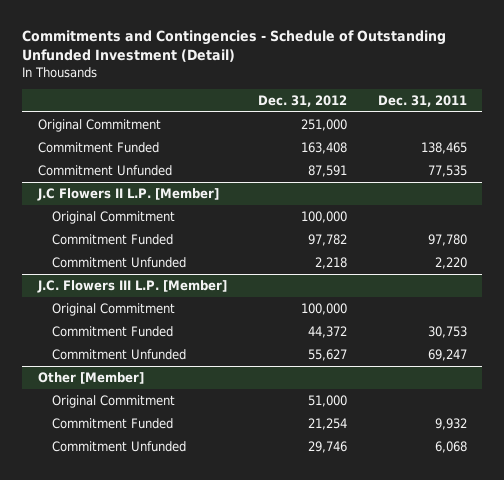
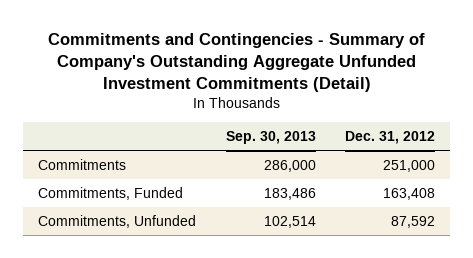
[22,30,447,63] Commitments and Contingencies - Schedule of Outstanding Unfunded Investment (Detail) -> [47,33,425,93] Commitments and Contingencies - Summary of Company's Outstanding Aggregate Unfunded Investment Commitments (Detail)
[377,95,467,108] Dec. 31, 2011 -> none
none -> [225,131,316,145] Sep. 30, 2013
[36,187,219,201] J.C Flowers II L.P. [Member] -> none
[52,210,176,224] Original Commitment -> none
[52,233,174,245] Commitment Funded -> none
[52,256,187,268] Commitment Unfunded -> none
[36,279,227,293] J.C. Flowers III L.P. [Member] -> none
[52,302,176,316] Original Commitment -> none
[52,325,174,337] Commitment Funded -> none
[52,348,187,360] Commitment Unfunded -> none
[37,371,144,384] Other [Member] -> none
[52,394,176,408] Original Commitment -> none
[52,417,174,429] Commitment Funded -> none
[52,440,187,452] Commitment Unfunded -> none
[37,118,161,132] Original Commitment -> [37,158,126,170] Commitments
[37,141,159,153] Commitment Funded -> [37,186,183,200] Commitments, Funded
[37,164,172,176] Commitment Unfunded -> [37,214,196,228] Commitments, Unfunded
[307,164,347,177] 87,591 -> [391,215,436,228] 87,592

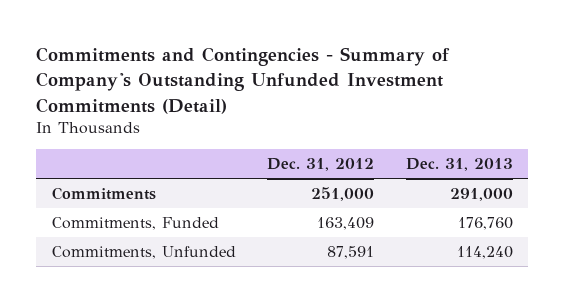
[47,33,425,93] Commitments and Contingencies - Summary of Company's Outstanding Aggregate Unfunded Investment Commitments (Detail) -> [36,47,451,114] Commitments and Contingencies - Summary of Company's Outstanding Unfunded Investment Commitments (Detail)
[225,131,316,145] Sep. 30, 2013 -> none
none -> [405,158,513,172] Dec. 31, 2013
[383,187,436,200] 163,408 -> [317,216,375,230] 163,409
[391,215,436,228] 87,592 -> [327,245,375,259] 87,591

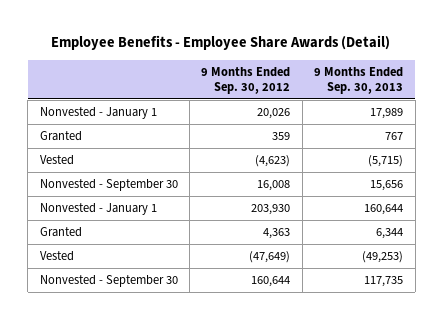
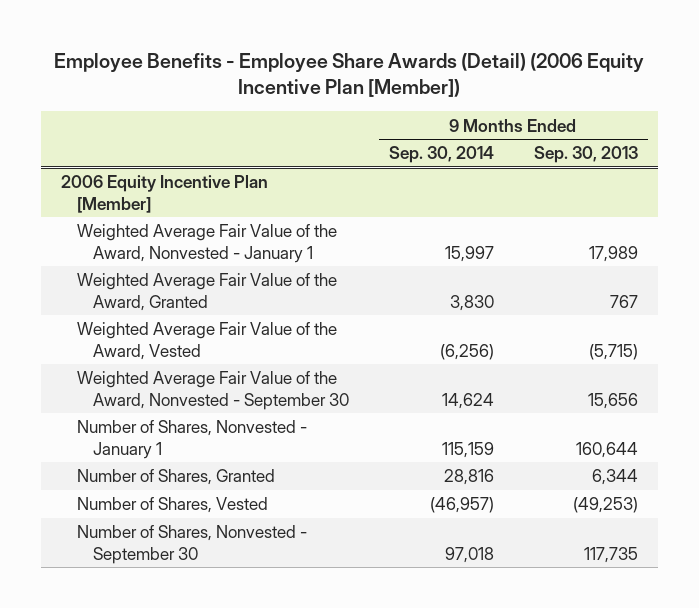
[51,35,391,51] Employee Benefits - Employee Share Awards (Detail) -> [54,52,645,98] Employee Benefits - Employee Share Awards (Detail) (2006 Equity Incentive Plan [Member])
[201,67,291,95] 9 Months Ended Sep. 30, 2012 -> none
none -> [388,146,494,164] Sep. 30, 2014
none -> [61,175,269,213] 2006 Equity Incentive Plan [Member]
[39,107,157,120] Nonvested - January 1 -> [76,224,337,263] Weighted Average Fair Value of the Award, Nonvested - January 1
[39,131,82,142] Granted -> [76,273,337,311] Weighted Average Fair Value of the Award, Granted
[39,155,74,166] Vested -> [76,322,337,360] Weighted Average Fair Value of the Award, Vested
[39,179,178,192] Nonvested - September 30 -> [76,371,349,410] Weighted Average Fair Value of the Award, Nonvested - September 30
[39,203,157,216] Nonvested - January 1 -> [76,420,307,459] Number of Shares, Nonvested - January 1
[39,227,82,238] Granted -> [76,469,275,486] Number of Shares, Granted
[39,251,74,262] Vested -> [76,497,268,514] Number of Shares, Vested
[39,275,178,288] Nonvested - September 30 -> [76,525,307,564] Number of Shares, Nonvested - September 30

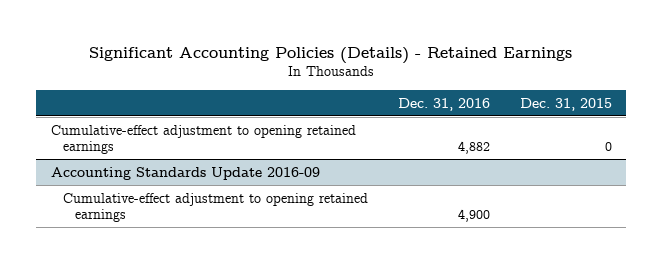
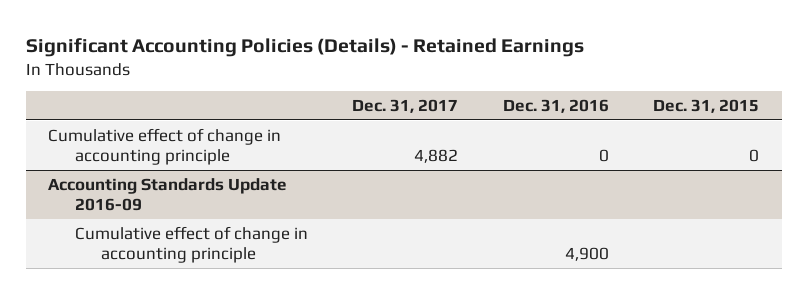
none -> [352,99,459,114] Dec. 31, 2017
[51,124,357,154] Cumulative-effect adjustment to opening retained earnings -> none
none -> [48,127,282,166] Cumulative effect of change in accounting principle
[63,192,369,222] Cumulative-effect adjustment to opening retained earnings -> [74,225,308,264] Cumulative effect of change in accounting principle

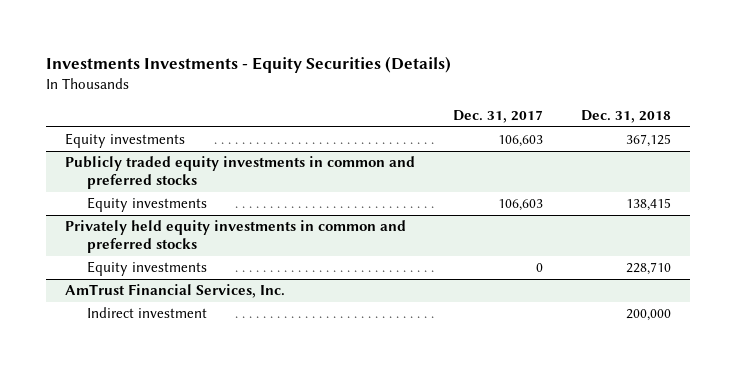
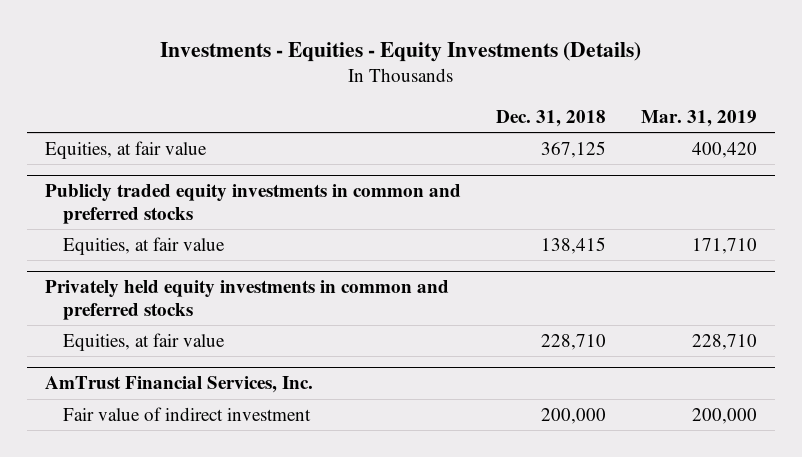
[45,55,451,73] Investments Investments - Equity Securities (Details) -> [160,41,642,62] Investments - Equities - Equity Investments (Details)
[453,110,544,124] Dec. 31, 2017 -> none
none -> [641,109,758,127] Mar. 31, 2019
[64,133,185,149] Equity investments -> [44,140,207,159] Equities, at fair value
[87,197,208,213] Equity investments -> [63,236,226,255] Equities, at fair value
[87,261,208,277] Equity investments -> [63,332,226,351] Equities, at fair value
[87,307,208,319] Indirect investment -> [63,406,312,421] Fair value of indirect investment

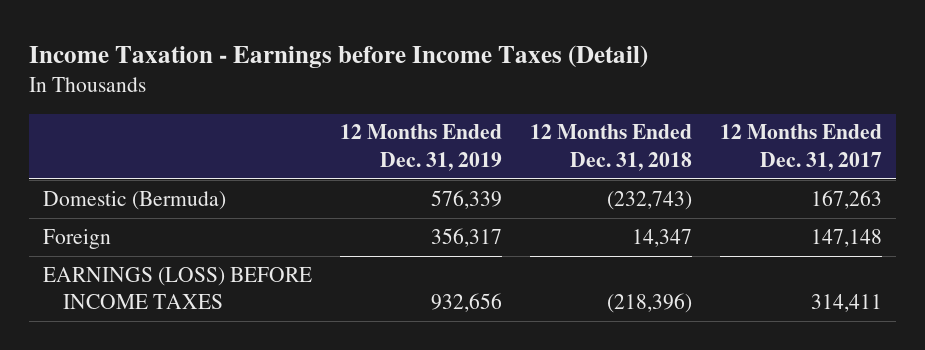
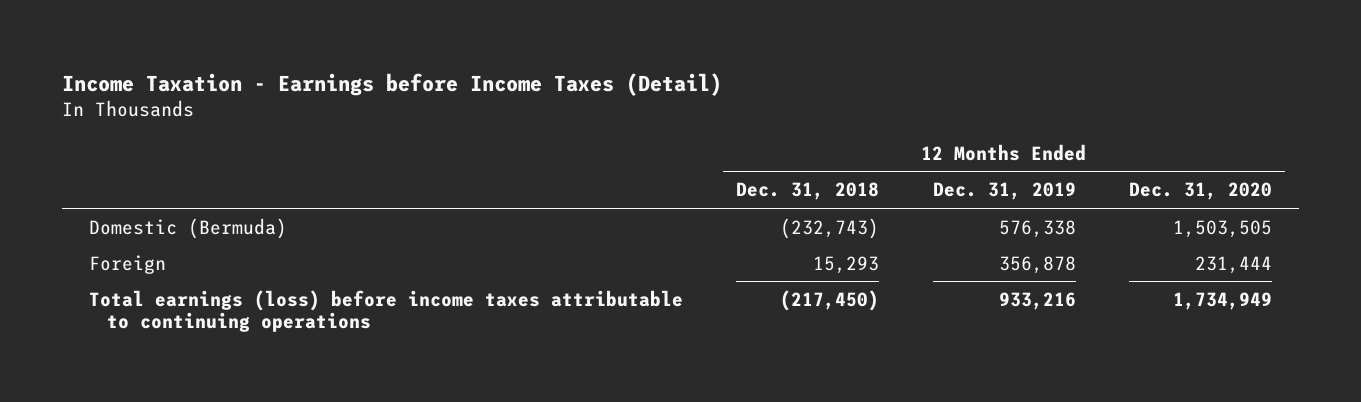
[720,124,883,171] 12 Months Ended Dec. 31, 2017 -> none
none -> [1129,182,1273,201] Dec. 31, 2020
[431,189,503,209] 576,339 -> [998,219,1076,238] 576,338
[431,227,503,247] 356,317 -> [998,255,1076,274] 356,878
[632,228,693,247] 14,347 -> [813,255,880,274] 15,293
[43,266,313,310] EARNINGS (LOSS) BEFORE INCOME TAXES -> [88,289,683,333] Total earnings (loss) before income taxes attributable to continuing operations
[431,293,503,313] 932,656 -> [998,291,1076,310] 933,216
[607,293,693,314] (218,396) -> [780,289,880,311] (217,450)

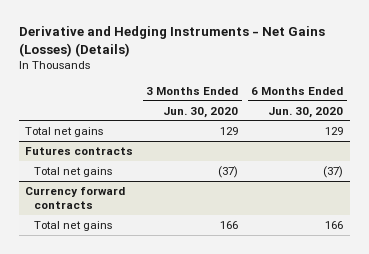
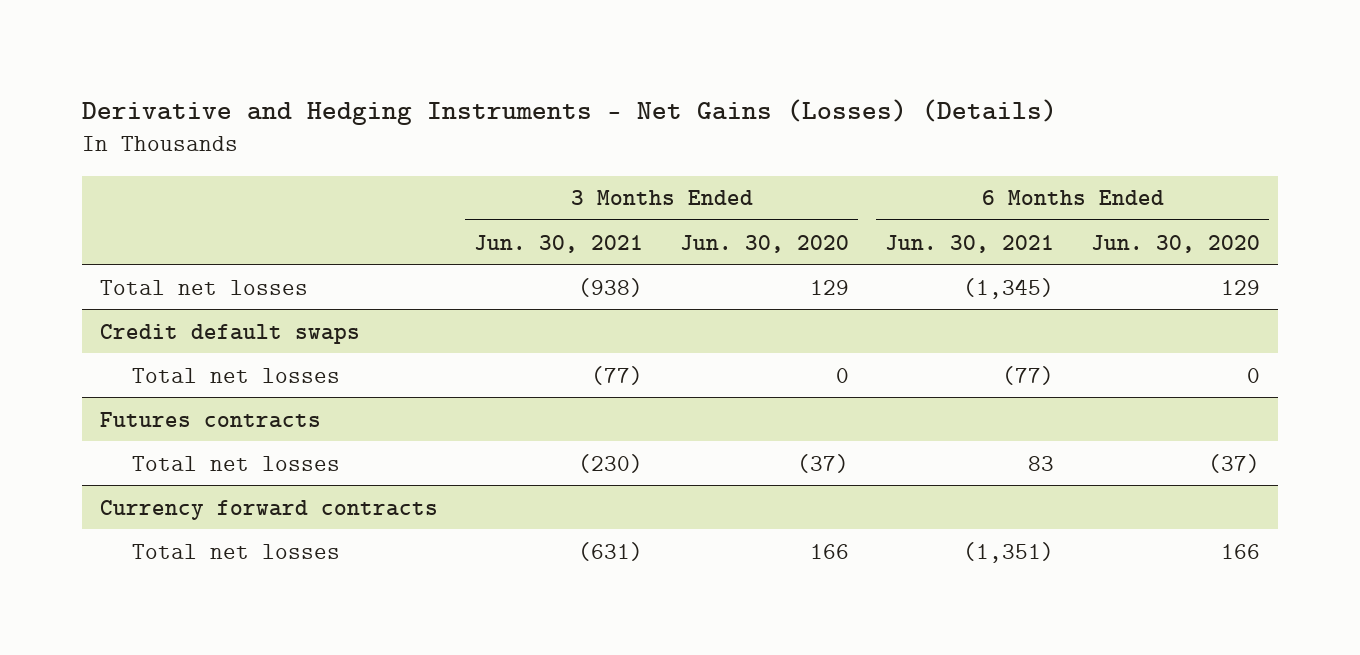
none -> [474,234,644,253] Jun. 30, 2021
none -> [885,234,1055,253] Jun. 30, 2021
[25,126,104,137] Total net gains -> [99,279,308,295] Total net losses
none -> [99,323,360,344] Credit default swaps
none -> [131,367,340,383] Total net losses
[34,166,113,177] Total net gains -> [131,455,340,471] Total net losses
[34,220,113,231] Total net gains -> [131,543,340,559] Total net losses

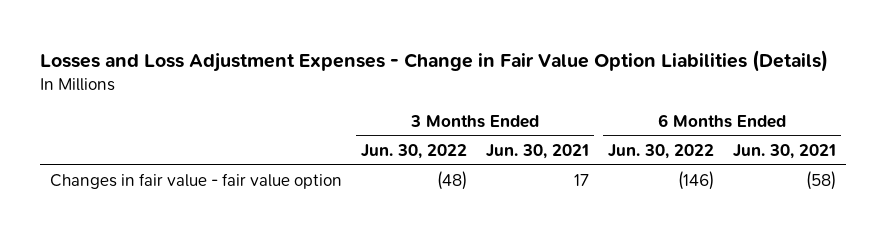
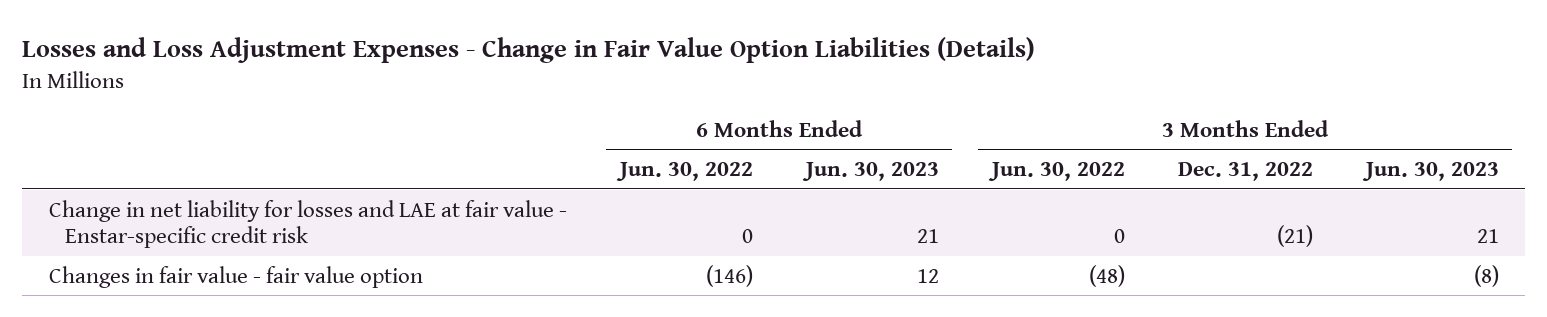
[485,144,589,160] Jun. 30, 2021 -> none
[732,144,836,160] Jun. 30, 2021 -> none
none -> [801,162,939,182] Jun. 30, 2023
none -> [1177,162,1313,182] Dec. 31, 2022
none -> [1361,162,1499,182] Jun. 30, 2023
none -> [48,199,567,249] Change in net liability for losses and LAE at fair value - Enstar-specific credit risk

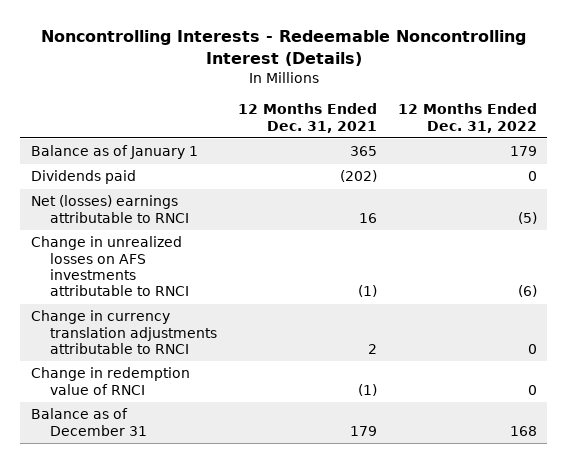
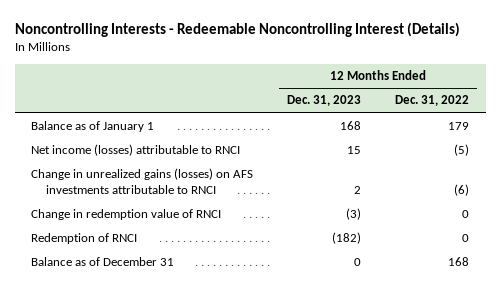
[238,103,378,133] 12 Months Ended Dec. 31, 2021 -> none
none -> [287,95,362,107] Dec. 31, 2023
[30,170,136,185] Dividends paid -> none
[30,310,218,355] Change in currency translation adjustments attributable to RNCI -> none
[30,195,190,223] Net (losses) earnings attributable to RNCI -> [31,144,241,157] Net income (losses) attributable to RNCI
[30,236,190,297] Change in unrealized losses on AFS investments attributable to RNCI -> [31,168,254,194] Change in unrealized gains (losses) on AFS investments attributable to RNCI
none -> [31,233,138,245] Redemption of RNCI

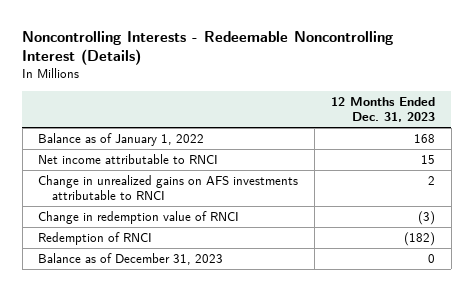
[394,95,469,107] Dec. 31, 2022 -> none
[31,121,155,133] Balance as of January 1 -> [38,132,205,146] Balance as of January 1, 2022
[31,144,241,157] Net income (losses) attributable to RNCI -> [38,153,219,164] Net income attributable to RNCI
[31,168,254,194] Change in unrealized gains (losses) on AFS investments attributable to RNCI -> [38,174,299,201] Change in unrealized gains on AFS investments attributable to RNCI
[31,257,175,267] Balance as of December 31 -> [38,252,224,265] Balance as of December 31, 2023

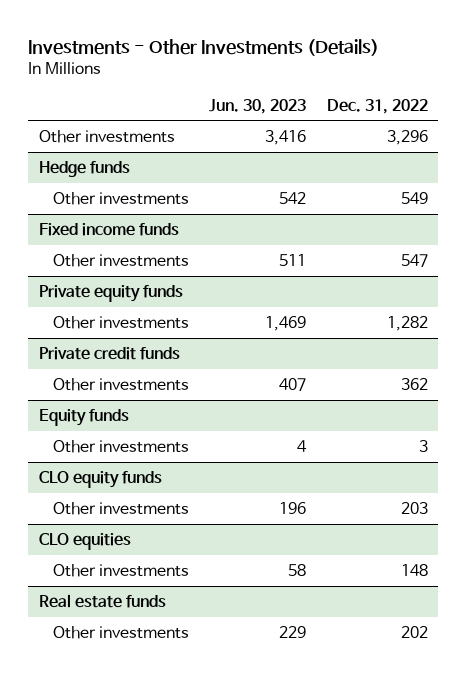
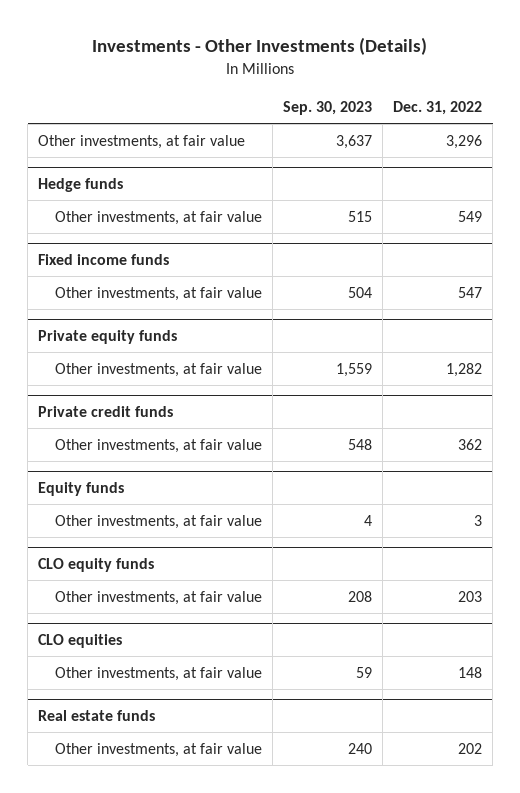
[209,98,307,114] Jun. 30, 2023 -> none
none -> [283,100,373,115] Sep. 30, 2023
[38,130,175,144] Other investments -> [38,134,246,149] Other investments, at fair value
[52,192,189,206] Other investments -> [55,210,263,225] Other investments, at fair value
[52,254,189,268] Other investments -> [55,286,263,301] Other investments, at fair value
[52,316,189,330] Other investments -> [55,362,263,377] Other investments, at fair value
[52,378,189,392] Other investments -> [55,438,263,453] Other investments, at fair value
[52,440,189,454] Other investments -> [55,514,263,529] Other investments, at fair value
[52,502,189,516] Other investments -> [55,590,263,605] Other investments, at fair value
[52,564,189,578] Other investments -> [55,666,263,681] Other investments, at fair value
[52,626,189,640] Other investments -> [55,742,263,757] Other investments, at fair value

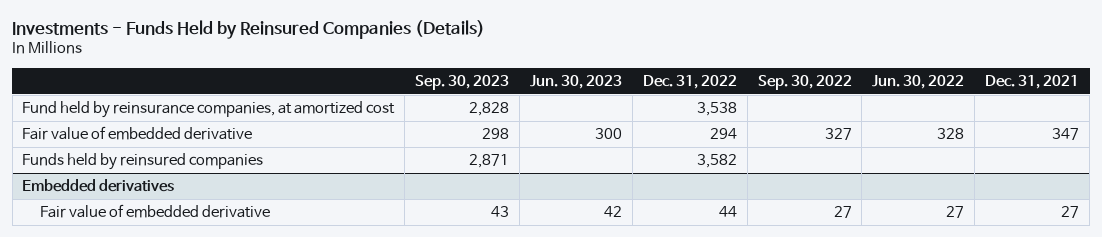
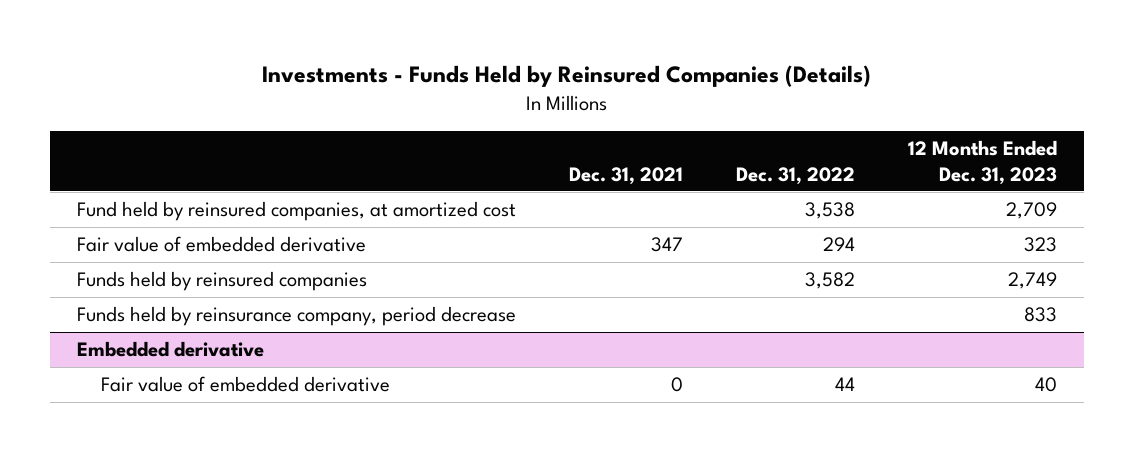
[415,74,510,90] Sep. 30, 2023 -> none
[530,74,623,89] Jun. 30, 2023 -> none
[757,74,852,90] Sep. 30, 2022 -> none
[872,74,965,89] Jun. 30, 2022 -> none
none -> [908,139,1058,185] 12 Months Ended Dec. 31, 2023
[22,101,396,119] Fund held by reinsurance companies, at amortized cost -> [76,201,516,222] Fund held by reinsured companies, at amortized cost
none -> [76,306,516,327] Funds held by reinsurance company, period decrease
[22,179,175,193] Embedded derivatives -> [76,341,264,358] Embedded derivative
[1061,206,1080,219] 27 -> [670,377,683,393] 0

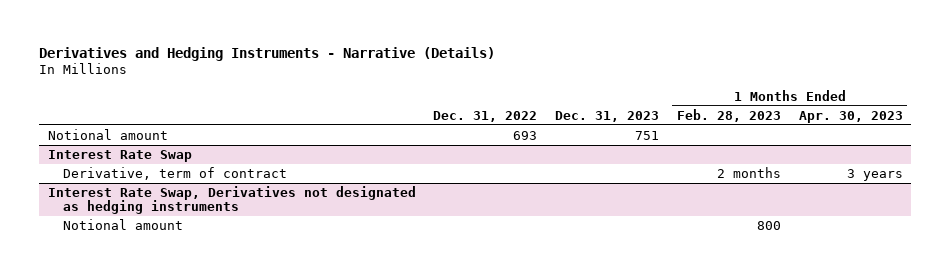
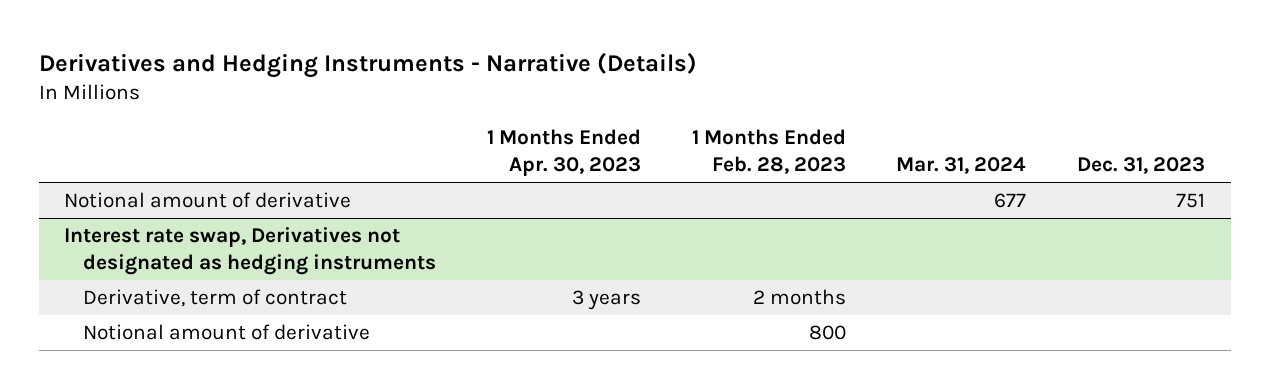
[433,110,538,122] Dec. 31, 2022 -> none
none -> [896,157,1027,175] Mar. 31, 2024
[47,150,192,163] Interest Rate Swap -> none
[47,129,168,141] Notional amount -> [64,192,352,209] Notional amount of derivative
none -> [64,227,436,276] Interest rate swap, Derivatives not designated as hedging instruments
[47,186,416,215] Interest Rate Swap, Derivatives not designated as hedging instruments -> none
[62,219,183,231] Notional amount -> [82,324,370,341] Notional amount of derivative

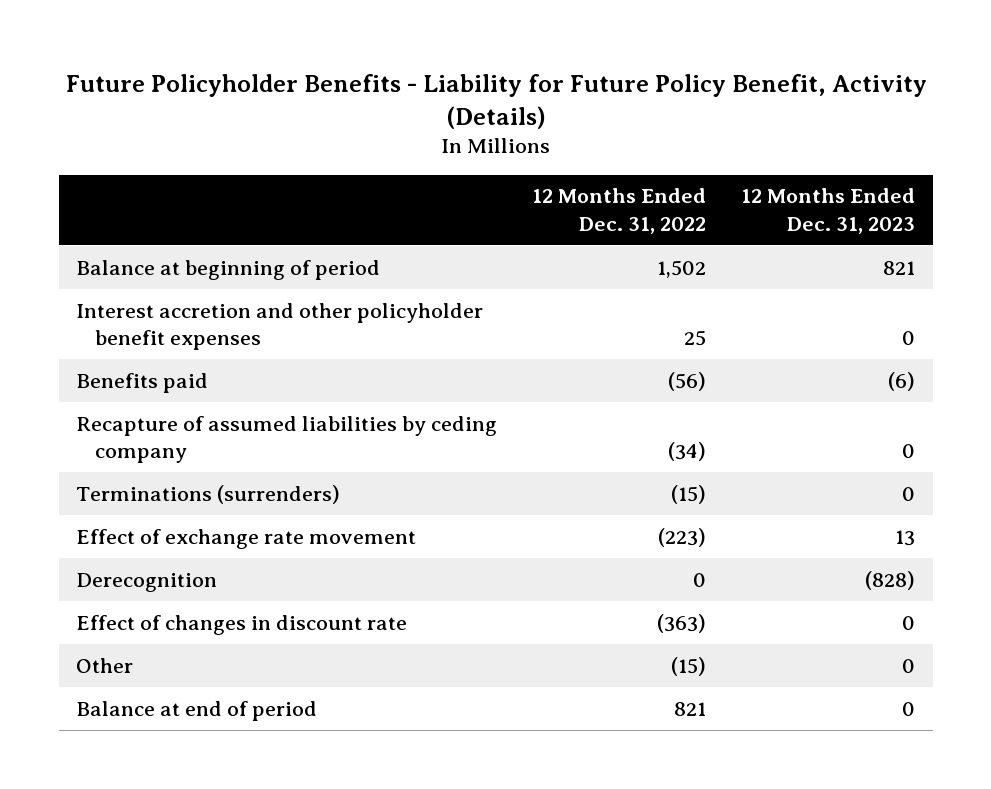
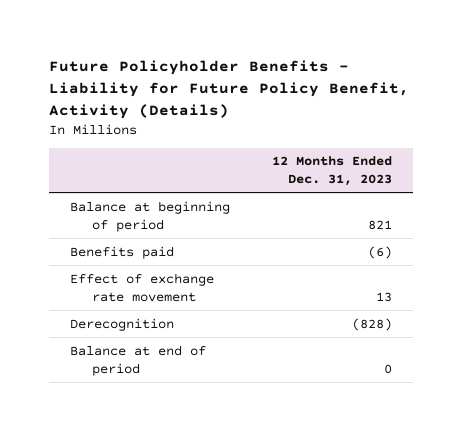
[532,188,707,234] 12 Months Ended Dec. 31, 2022 -> none
[76,302,484,351] Interest accretion and other policyholder benefit expenses -> none
[76,415,498,464] Recapture of assumed liabilities by ceding company -> none
[76,484,341,504] Terminations (surrenders) -> none
[76,614,408,635] Effect of changes in discount rate -> none
[76,657,134,673] Other -> none

